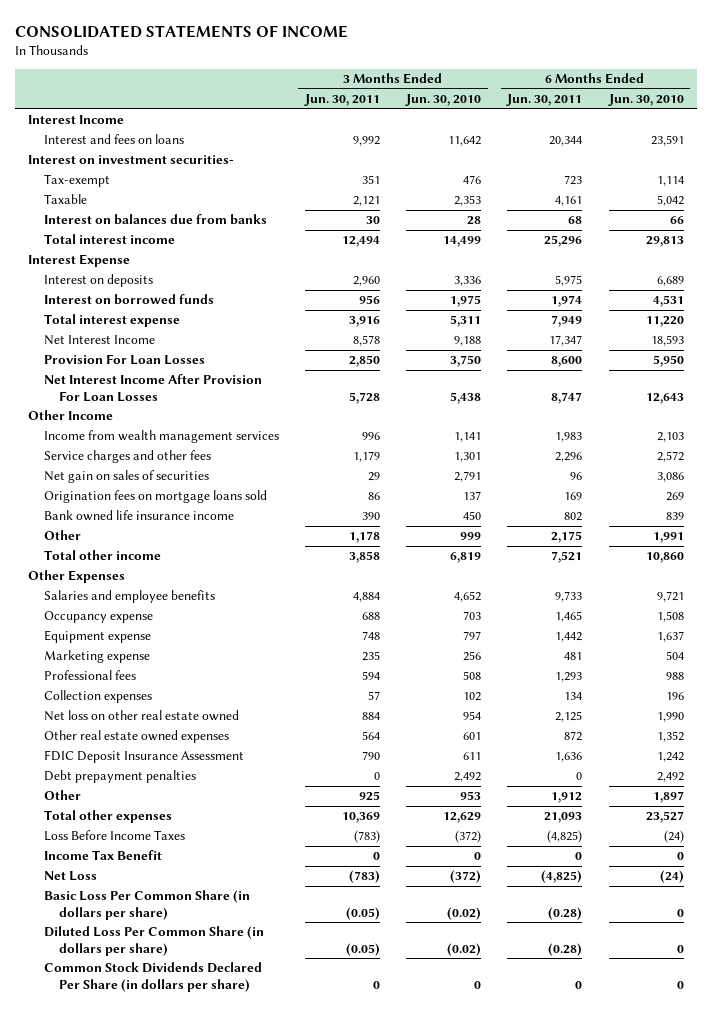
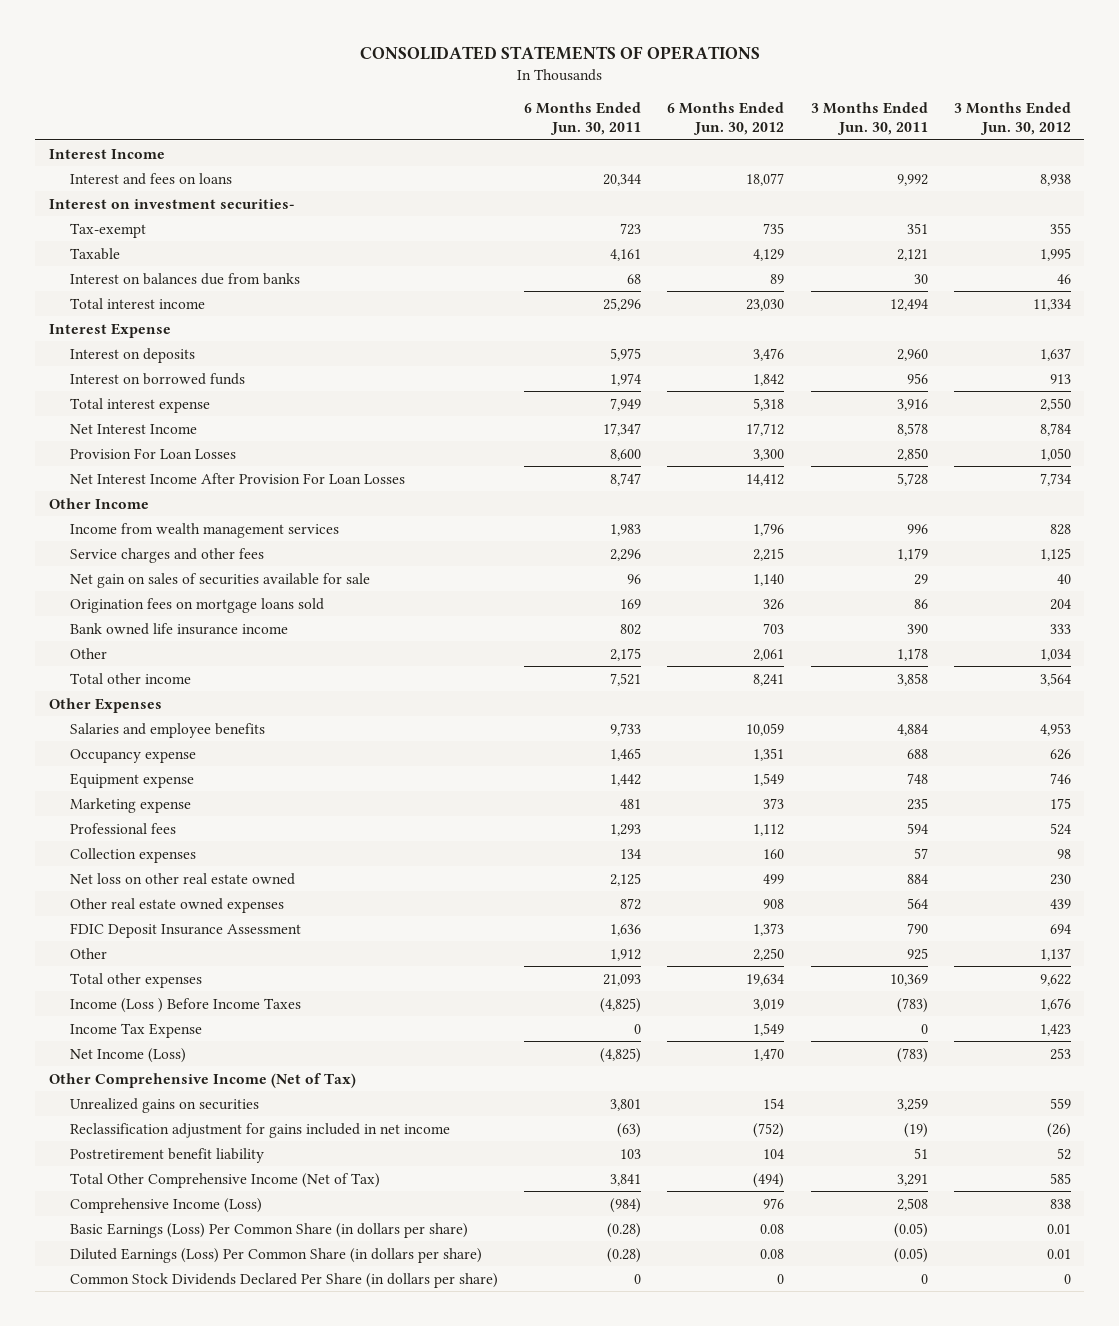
[15,24,349,38] CONSOLIDATED STATEMENTS OF INCOME -> [359,46,760,61] CONSOLIDATED STATEMENTS OF OPERATIONS
[405,94,482,107] Jun. 30, 2010 -> none
[607,94,684,107] Jun. 30, 2010 -> none
none -> [667,102,785,135] 6 Months Ended Jun. 30, 2012
none -> [953,102,1071,135] 3 Months Ended Jun. 30, 2012
[43,470,209,484] Net gain on sales of securities -> [69,572,370,588] Net gain on sales of securities available for sale
[43,770,196,784] Debt prepayment penalties -> none
[43,830,185,842] Loss Before Income Taxes -> [69,997,301,1013] Income (Loss ) Before Income Taxes
[43,850,162,861] Income Tax Benefit -> [69,1022,202,1038] Income Tax Expense
[43,871,97,882] Net Loss -> [69,1047,186,1063] Net Income (Loss)
none -> [48,1072,356,1088] Other Comprehensive Income (Net of Tax)
none -> [69,1097,259,1113] Unrealized gains on securities
none -> [69,1122,450,1138] Reclassification adjustment for gains included in net income
none -> [69,1147,264,1163] Postretirement benefit liability
none -> [69,1172,380,1188] Total Other Comprehensive Income (Net of Tax)
none -> [69,1197,262,1213] Comprehensive Income (Loss)
[43,890,250,920] Basic Loss Per Common Share (in dollars per share) -> [69,1222,468,1238] Basic Earnings (Loss) Per Common Share (in dollars per share)
[43,926,264,956] Diluted Loss Per Common Share (in dollars per share) -> [69,1247,482,1263] Diluted Earnings (Loss) Per Common Share (in dollars per share)

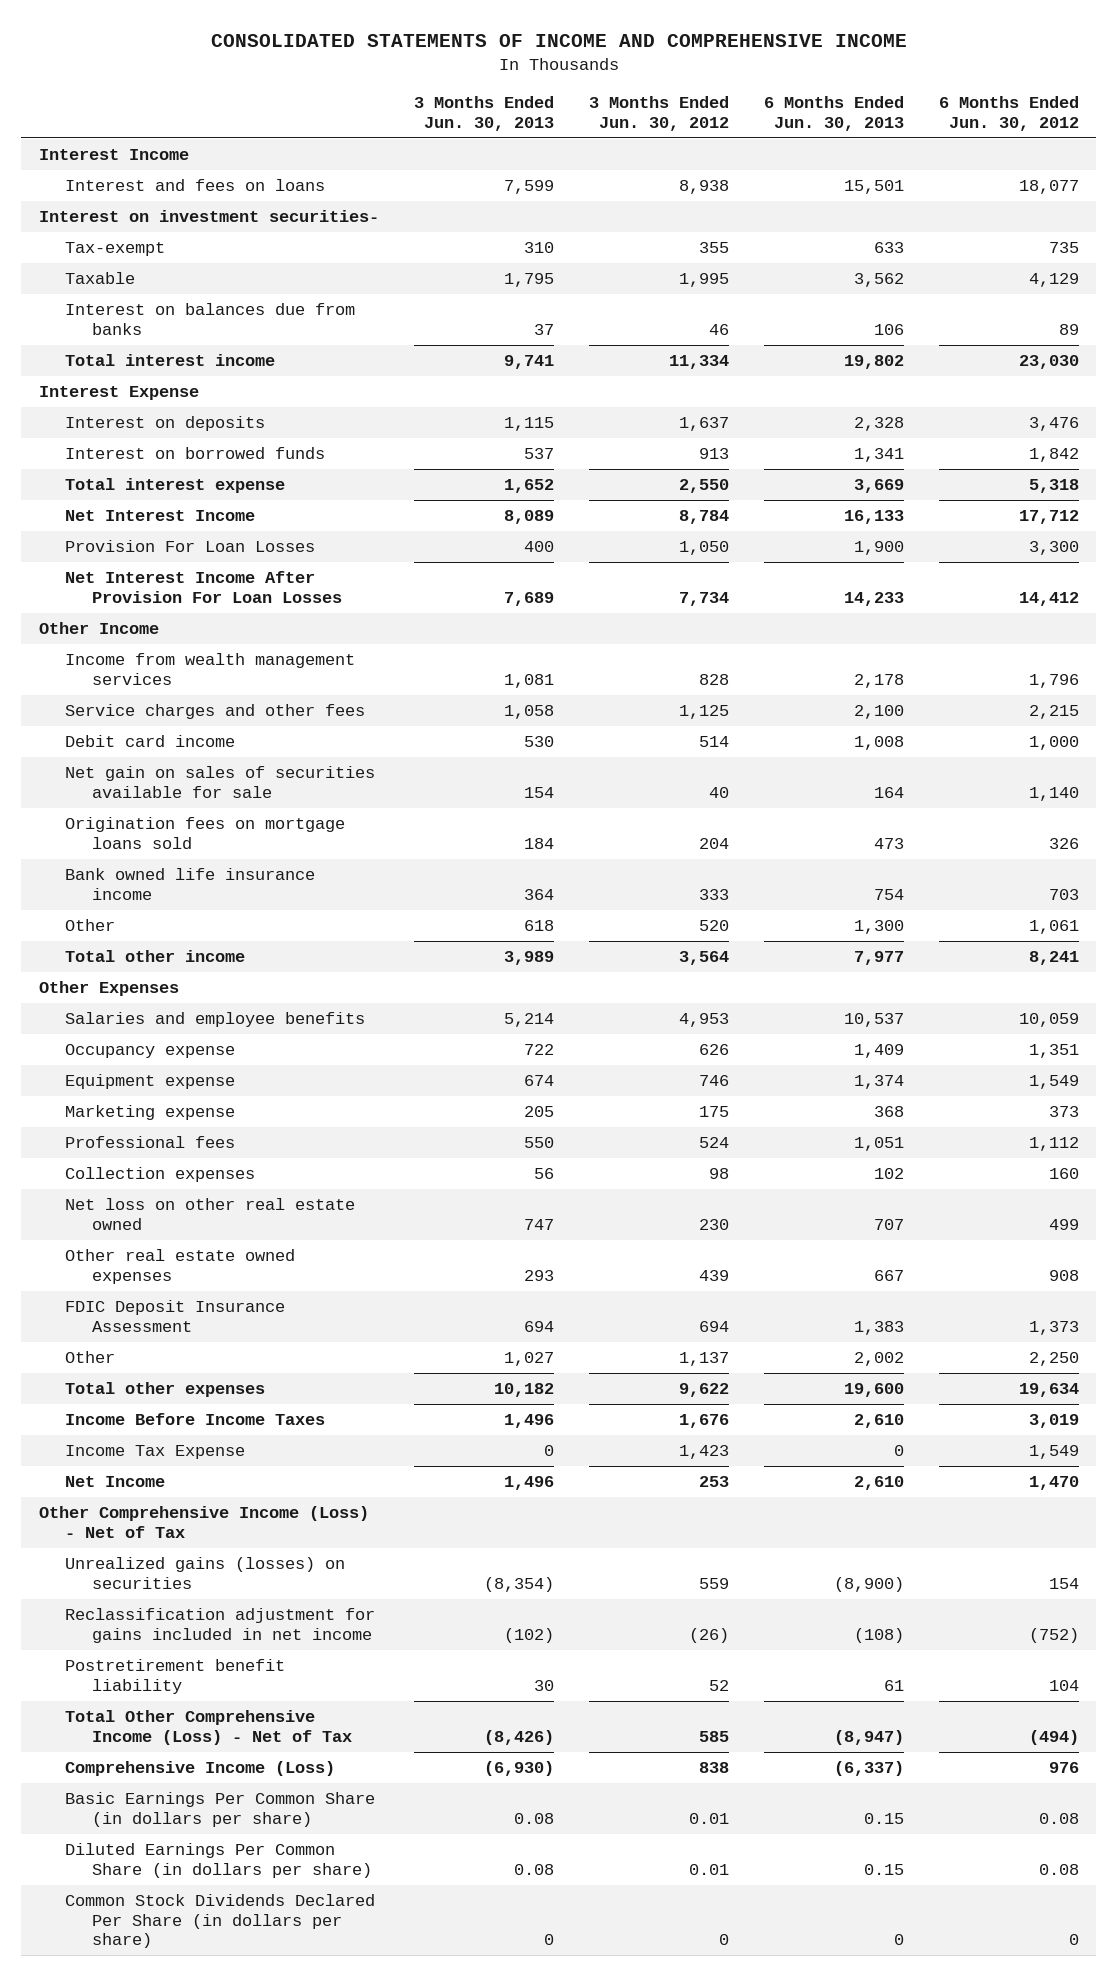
[359,46,760,61] CONSOLIDATED STATEMENTS OF OPERATIONS -> [210,34,907,48] CONSOLIDATED STATEMENTS OF INCOME AND COMPREHENSIVE INCOME
[524,102,642,135] 6 Months Ended Jun. 30, 2011 -> none
[810,102,928,135] 3 Months Ended Jun. 30, 2011 -> none
none -> [413,96,554,131] 3 Months Ended Jun. 30, 2013
none -> [763,96,904,131] 6 Months Ended Jun. 30, 2013
none -> [65,735,236,748] Debit card income
[753,648,785,661] 2,061 -> [1028,920,1079,935] 1,061
[1039,648,1071,661] 1,034 -> [698,920,729,932] 520
[69,997,301,1013] Income (Loss ) Before Income Taxes -> [65,1413,326,1426] Income Before Income Taxes
[69,1047,186,1063] Net Income (Loss) -> [65,1476,166,1488] Net Income
[48,1072,356,1088] Other Comprehensive Income (Net of Tax) -> [38,1506,369,1538] Other Comprehensive Income (Loss) - Net of Tax
[69,1097,259,1113] Unrealized gains on securities -> [65,1557,346,1589] Unrealized gains (losses) on securities
[69,1172,380,1188] Total Other Comprehensive Income (Net of Tax) -> [65,1710,353,1745] Total Other Comprehensive Income (Loss) - Net of Tax
[69,1222,468,1238] Basic Earnings (Loss) Per Common Share (in dollars per share) -> [65,1792,376,1827] Basic Earnings Per Common Share (in dollars per share)
[69,1247,482,1263] Diluted Earnings (Loss) Per Common Share (in dollars per share) -> [65,1843,373,1878] Diluted Earnings Per Common Share (in dollars per share)

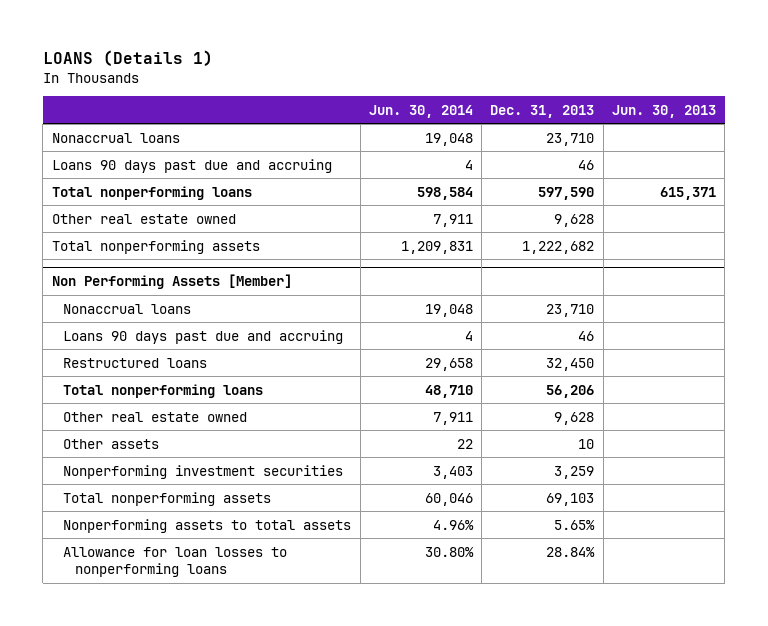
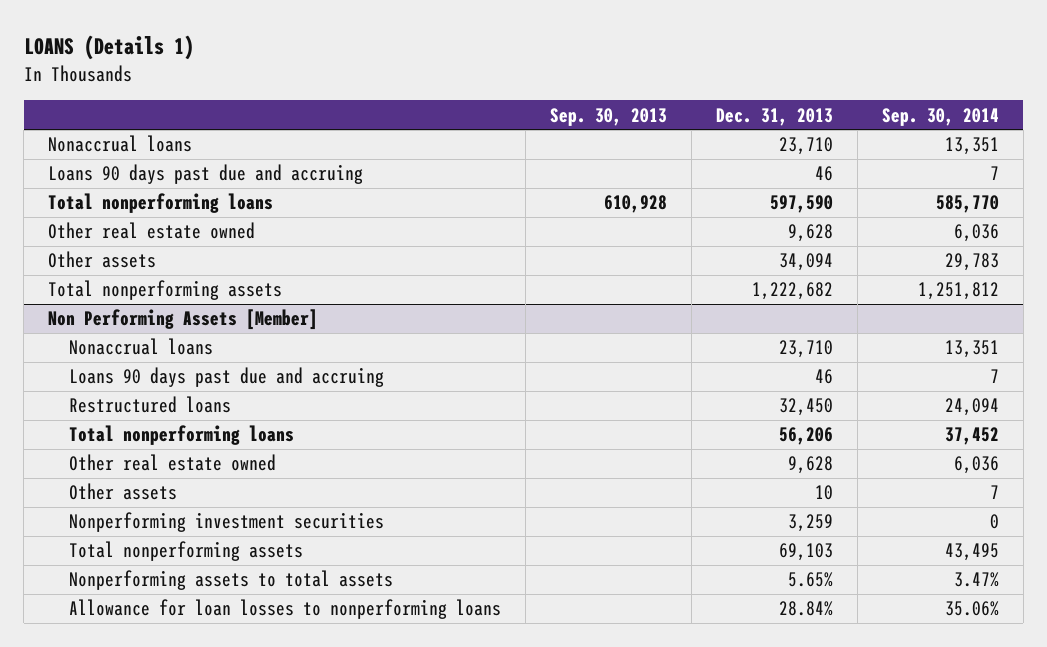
[368,104,473,118] Jun. 30, 2014 -> none
[612,104,717,118] Jun. 30, 2013 -> none
none -> [549,107,667,126] Sep. 30, 2013
none -> [881,107,999,126] Sep. 30, 2014
none -> [48,251,157,269] Other assets

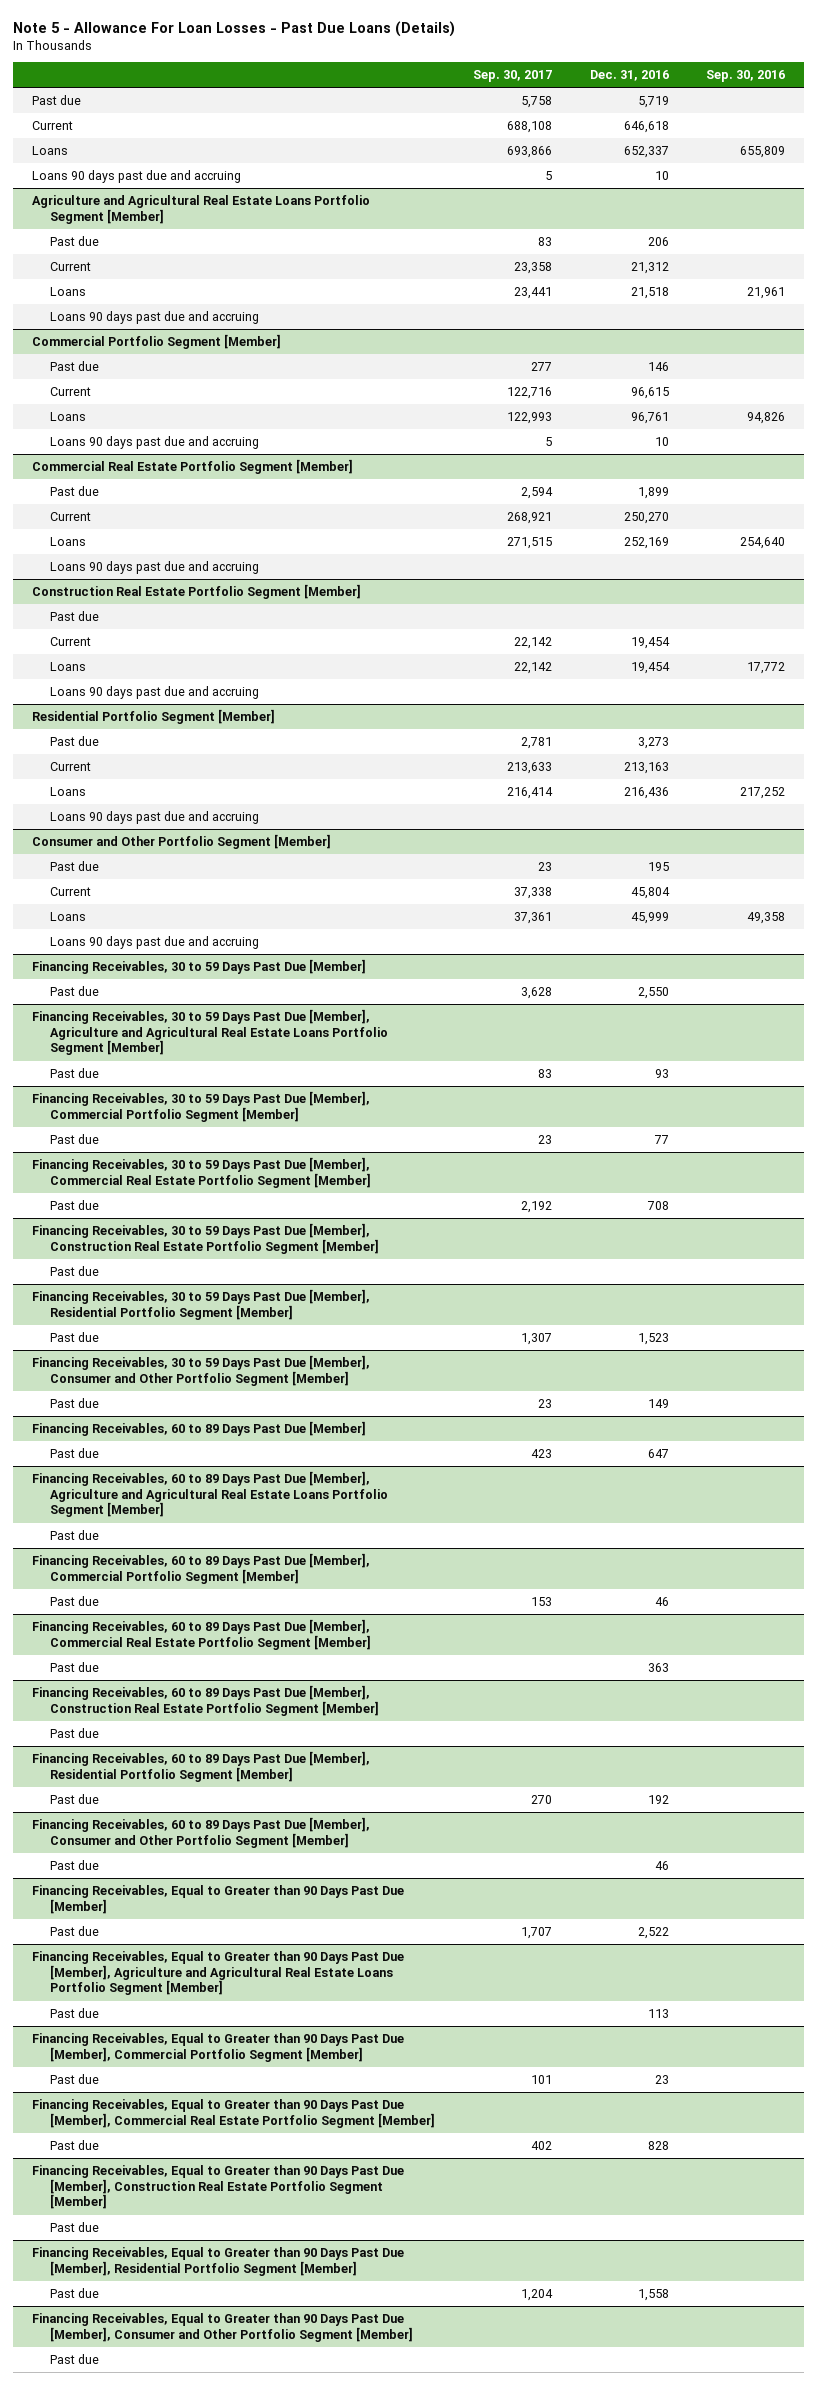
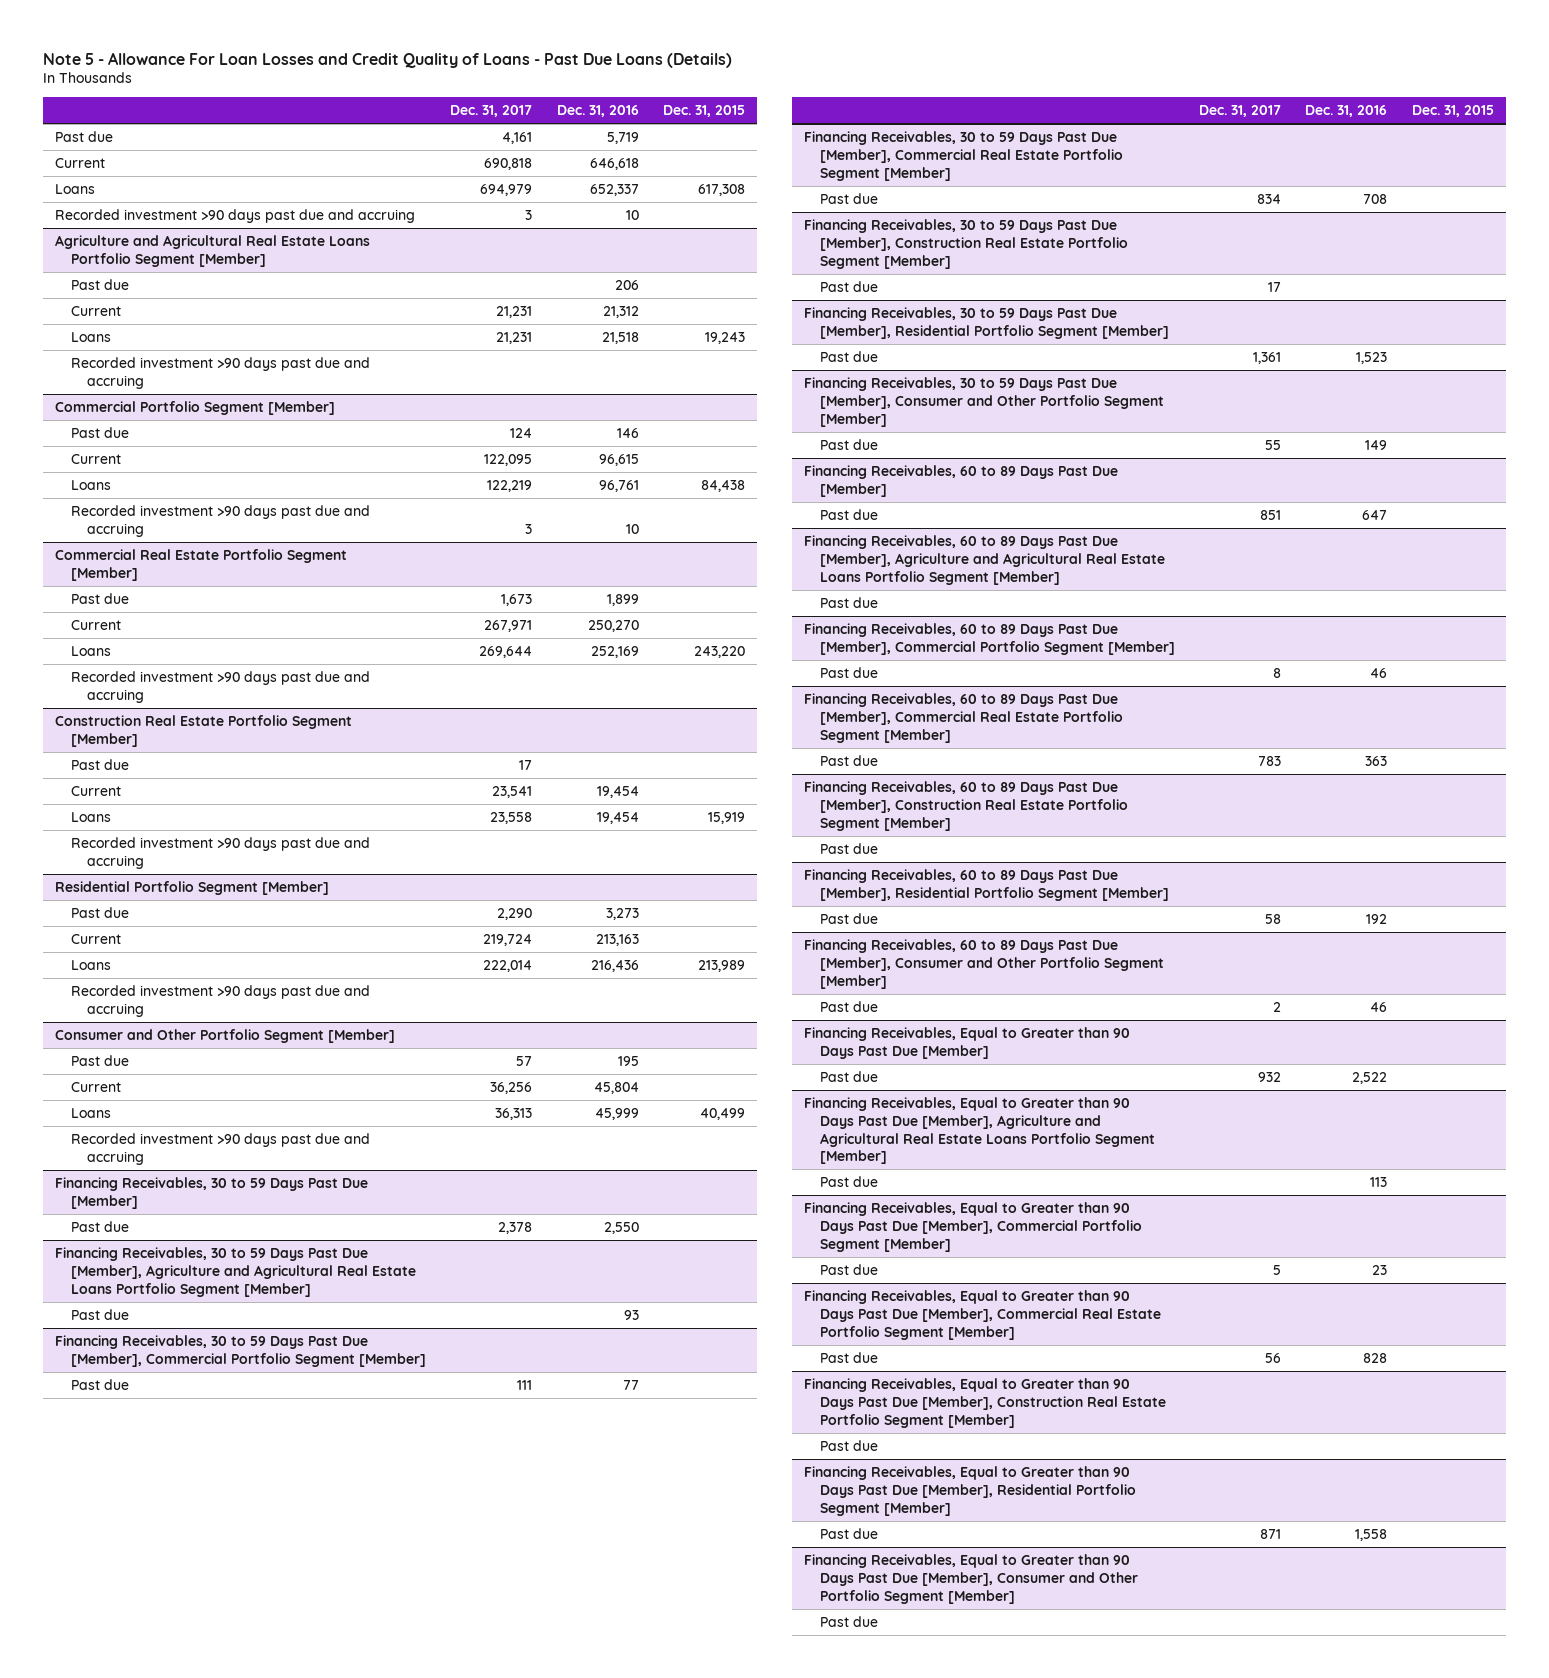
[13,20,456,37] Note 5 - Allowance For Loan Losses - Past Due Loans (Details) -> [43,51,733,68] Note 5 - Allowance For Loan Losses and Credit Quality of Loans - Past Due Loans (Details)
[472,70,552,83] Sep. 30, 2017 -> none
[706,70,786,83] Sep. 30, 2016 -> none
none -> [450,105,533,118] Dec. 31, 2017
none -> [662,105,745,118] Dec. 31, 2015
[31,170,241,184] Loans 90 days past due and accruing -> [55,208,416,223] Recorded investment >90 days past due and accruing
[50,311,260,325] Loans 90 days past due and accruing -> [71,356,371,389] Recorded investment >90 days past due and accruing
[50,436,260,450] Loans 90 days past due and accruing -> [71,504,371,537] Recorded investment >90 days past due and accruing
[50,561,260,575] Loans 90 days past due and accruing -> [71,670,371,703] Recorded investment >90 days past due and accruing
[50,686,260,700] Loans 90 days past due and accruing -> [71,836,371,869] Recorded investment >90 days past due and accruing
[50,811,260,825] Loans 90 days past due and accruing -> [71,984,371,1017] Recorded investment >90 days past due and accruing
[50,936,260,950] Loans 90 days past due and accruing -> [71,1132,371,1165] Recorded investment >90 days past due and accruing

